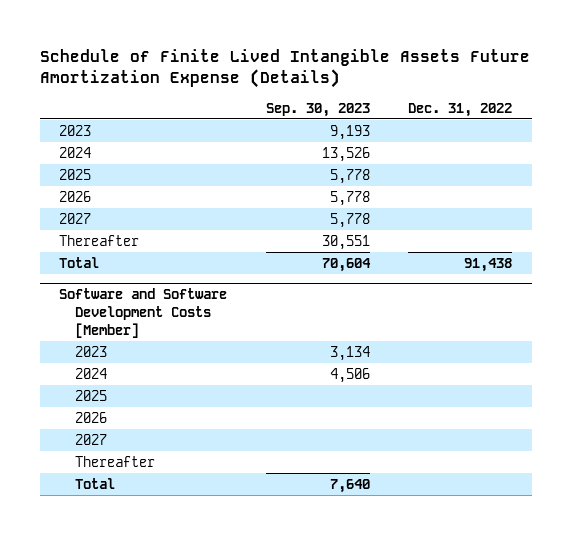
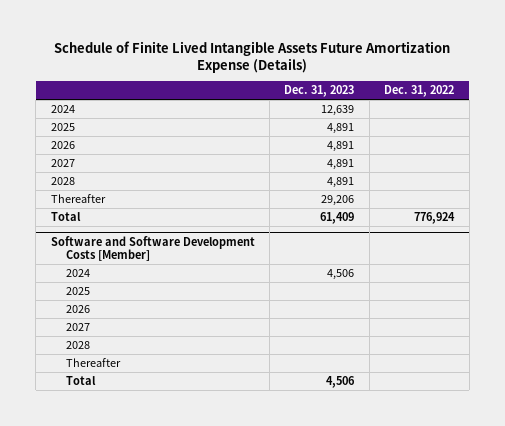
[265,102,370,117] Sep. 30, 2023 -> none
none -> [284,85,355,98] Dec. 31, 2023
[59,124,92,136] 2023 -> none
none -> [50,176,75,185] 2028
[464,257,513,272] 91,438 -> [414,211,456,224] 776,924
[75,345,108,357] 2023 -> none
none -> [66,340,91,349] 2028

